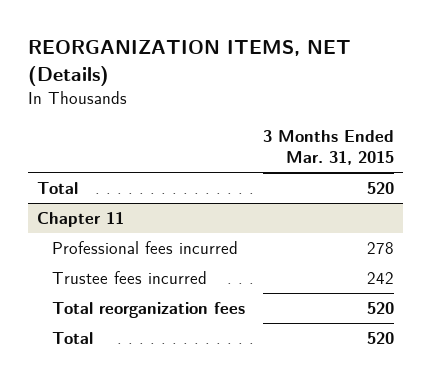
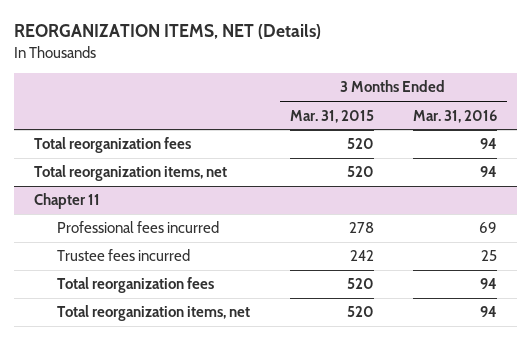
none -> [413,109,498,123] Mar. 31, 2016
none -> [33,137,191,154] Total reorganization fees
[36,181,78,194] Total -> [33,165,227,182] Total reorganization items, net
[52,331,94,344] Total -> [56,305,250,322] Total reorganization items, net

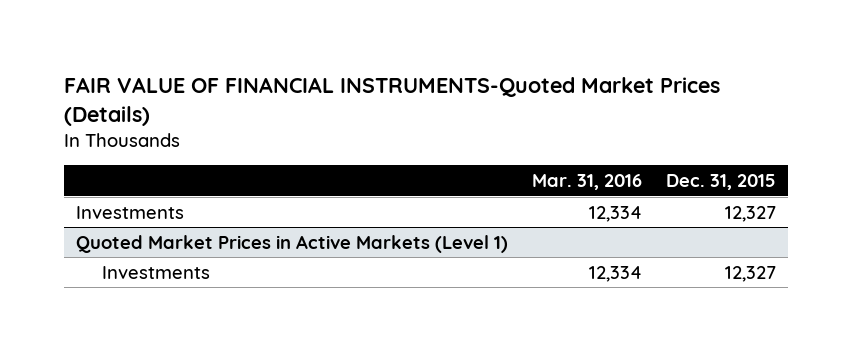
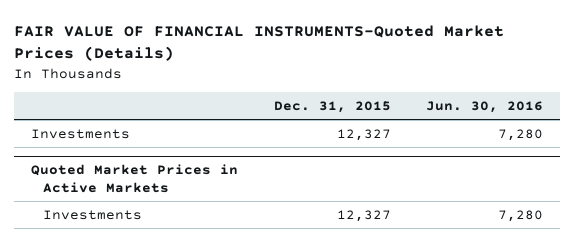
[531,174,642,191] Mar. 31, 2016 -> none
none -> [425,100,543,113] Jun. 30, 2016
[75,234,508,253] Quoted Market Prices in Active Markets (Level 1) -> [31,163,239,193] Quoted Market Prices in Active Markets

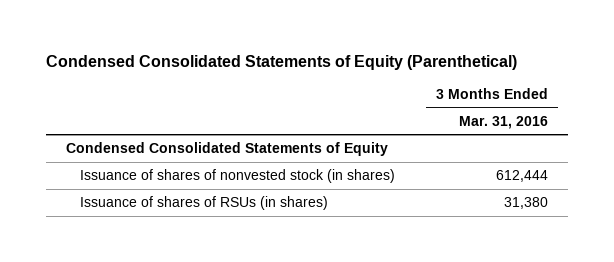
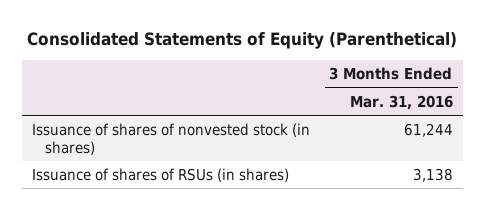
[45,55,517,71] Condensed Consolidated Statements of Equity (Parenthetical) -> [27,32,458,50] Consolidated Statements of Equity (Parenthetical)
[66,142,389,157] Condensed Consolidated Statements of Equity -> none
[495,170,548,183] 612,444 -> [403,123,453,138] 61,244
[503,197,548,210] 31,380 -> [412,168,453,183] 3,138

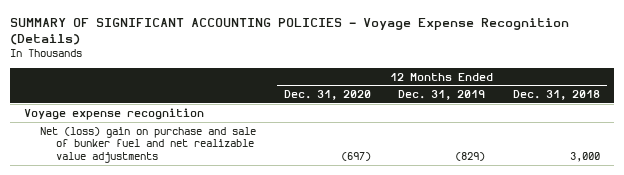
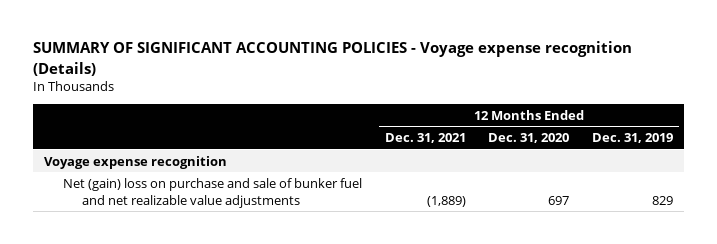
[10,17,570,46] SUMMARY OF SIGNIFICANT ACCOUNTING POLICIES - Voyage Expense Recognition (Details) -> [32,41,632,76] SUMMARY OF SIGNIFICANT ACCOUNTING POLICIES - Voyage expense recognition (Details)
[513,90,601,101] Dec. 31, 2018 -> none
none -> [384,133,466,144] Dec. 31, 2021
[40,126,257,164] Net (loss) gain on purchase and sale of bunker fuel and net realizable value adjustments -> [63,177,363,208] Net (gain) loss on purchase and sale of bunker fuel and net realizable value adjustments
[340,152,371,162] (697) -> [548,195,570,205] 697
[455,152,486,162] (829) -> [652,195,674,205] 829

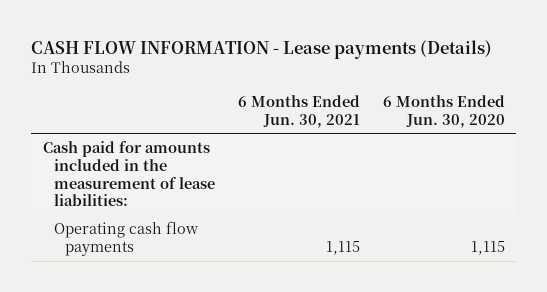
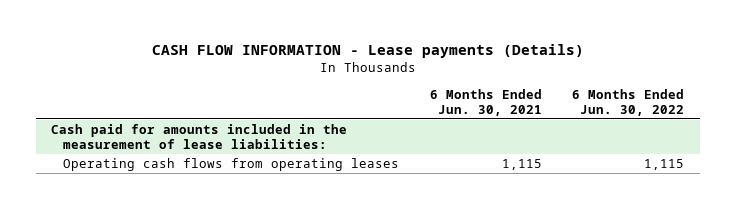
[382,94,505,128] 6 Months Ended Jun. 30, 2020 -> none
none -> [572,88,685,116] 6 Months Ended Jun. 30, 2022
[54,221,200,257] Operating cash flow payments -> [63,158,400,172] Operating cash flows from operating leases

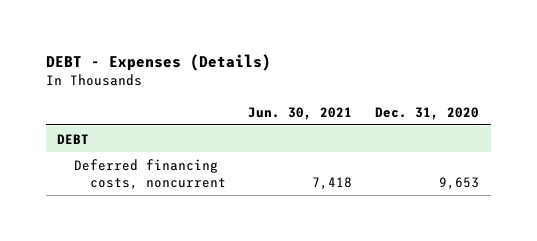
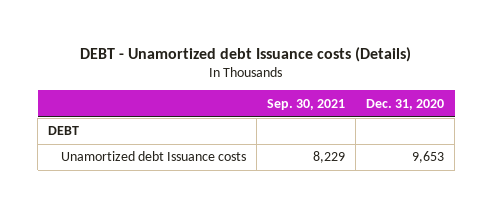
[46,54,272,72] DEBT - Expenses (Details) -> [80,46,412,62] DEBT - Unamortized debt Issuance costs (Details)
[248,106,353,120] Jun. 30, 2021 -> none
none -> [267,98,346,110] Sep. 30, 2021
[73,158,226,190] Deferred financing costs, noncurrent -> [60,151,246,162] Unamortized debt Issuance costs

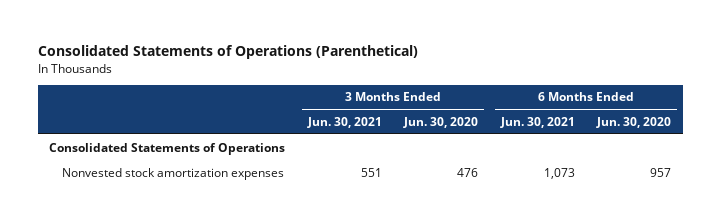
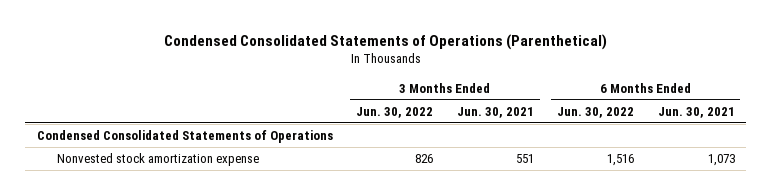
[37,45,418,60] Consolidated Statements of Operations (Parenthetical) -> [163,33,607,50] Condensed Consolidated Statements of Operations (Parenthetical)
[403,116,479,128] Jun. 30, 2020 -> none
[596,116,672,128] Jun. 30, 2020 -> none
none -> [356,106,434,118] Jun. 30, 2022
none -> [557,106,635,118] Jun. 30, 2022
[49,142,286,155] Consolidated Statements of Operations -> [36,130,333,144] Condensed Consolidated Statements of Operations
[61,167,284,180] Nonvested stock amortization expenses -> [56,153,259,167] Nonvested stock amortization expense

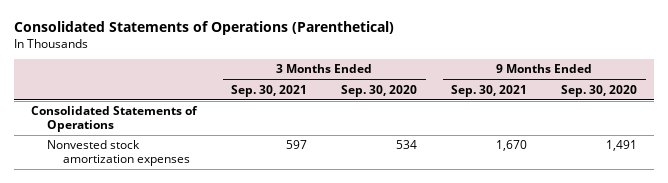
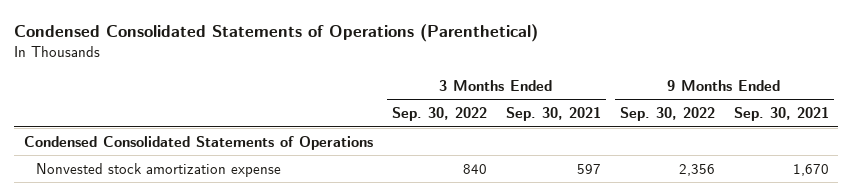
[13,20,394,35] Consolidated Statements of Operations (Parenthetical) -> [14,24,539,43] Condensed Consolidated Statements of Operations (Parenthetical)
[341,84,418,97] Sep. 30, 2020 -> none
[561,84,638,97] Sep. 30, 2020 -> none
none -> [391,107,487,122] Sep. 30, 2022
none -> [619,107,715,122] Sep. 30, 2022
[30,106,198,133] Consolidated Statements of Operations -> [23,135,373,150] Condensed Consolidated Statements of Operations
[47,140,191,167] Nonvested stock amortization expenses -> [35,162,281,177] Nonvested stock amortization expense

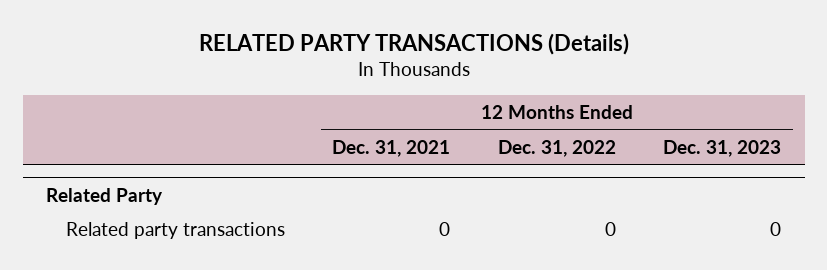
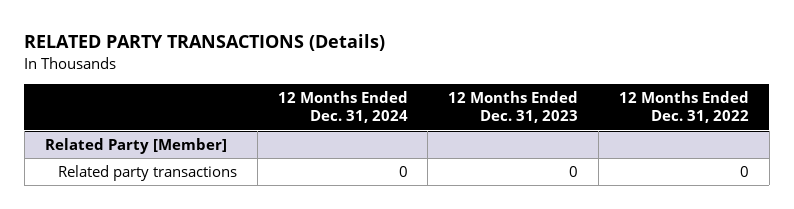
[332,139,451,157] Dec. 31, 2021 -> none
none -> [277,91,408,124] 12 Months Ended Dec. 31, 2024
[46,187,164,205] Related Party -> [44,138,227,155] Related Party [Member]

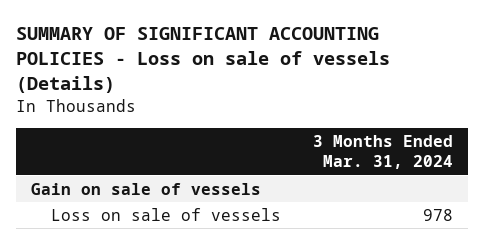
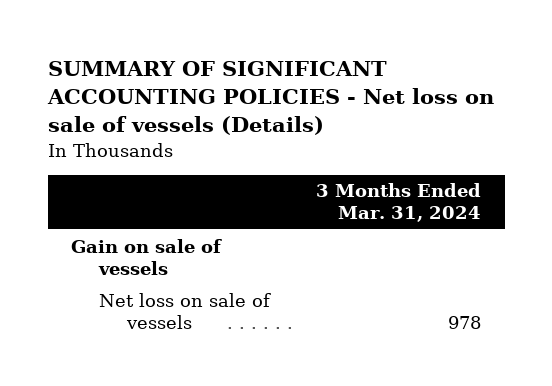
[15,27,390,94] SUMMARY OF SIGNIFICANT ACCOUNTING POLICIES - Loss on sale of vessels (Details) -> [46,60,494,136] SUMMARY OF SIGNIFICANT ACCOUNTING POLICIES - Net loss on sale of vessels (Details)
[51,207,282,221] Loss on sale of vessels -> [99,292,272,329] Net loss on sale of vessels

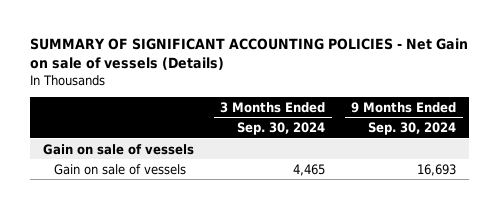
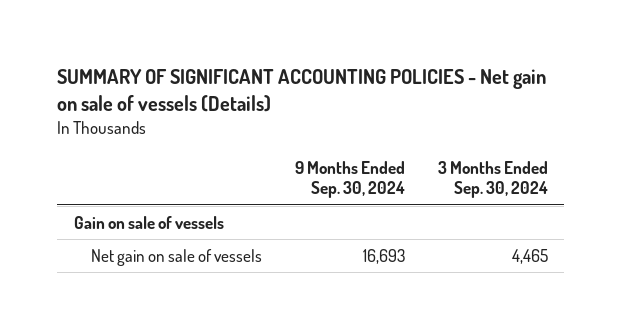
[30,38,469,71] SUMMARY OF SIGNIFICANT ACCOUNTING POLICIES - Net Gain on sale of vessels (Details) -> [57,68,547,112] SUMMARY OF SIGNIFICANT ACCOUNTING POLICIES - Net gain on sale of vessels (Details)
[53,163,186,175] Gain on sale of vessels -> [91,248,263,266] Net gain on sale of vessels

